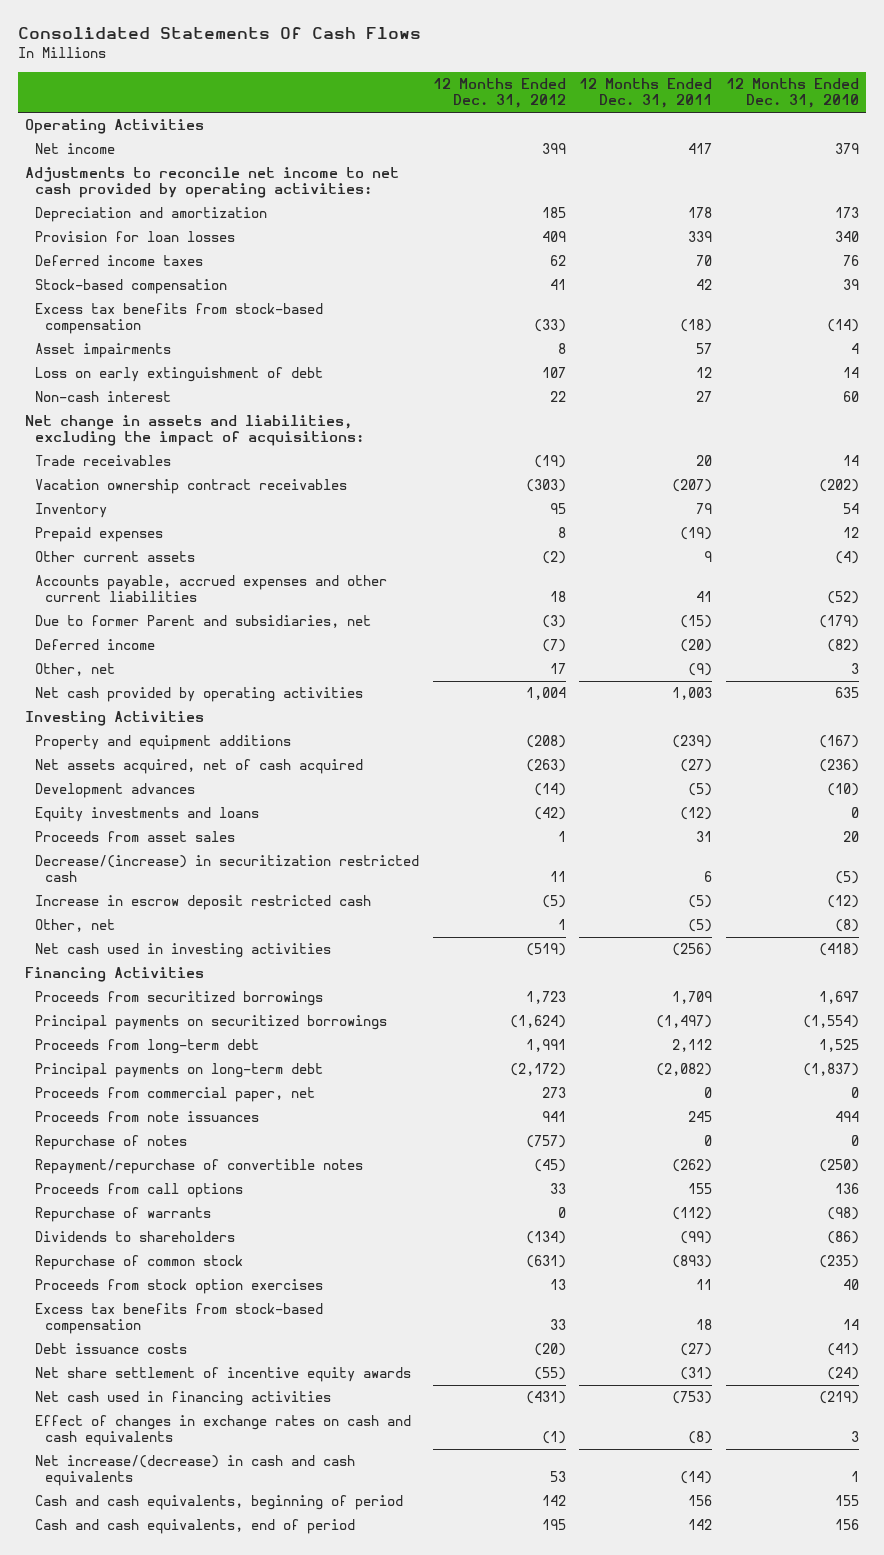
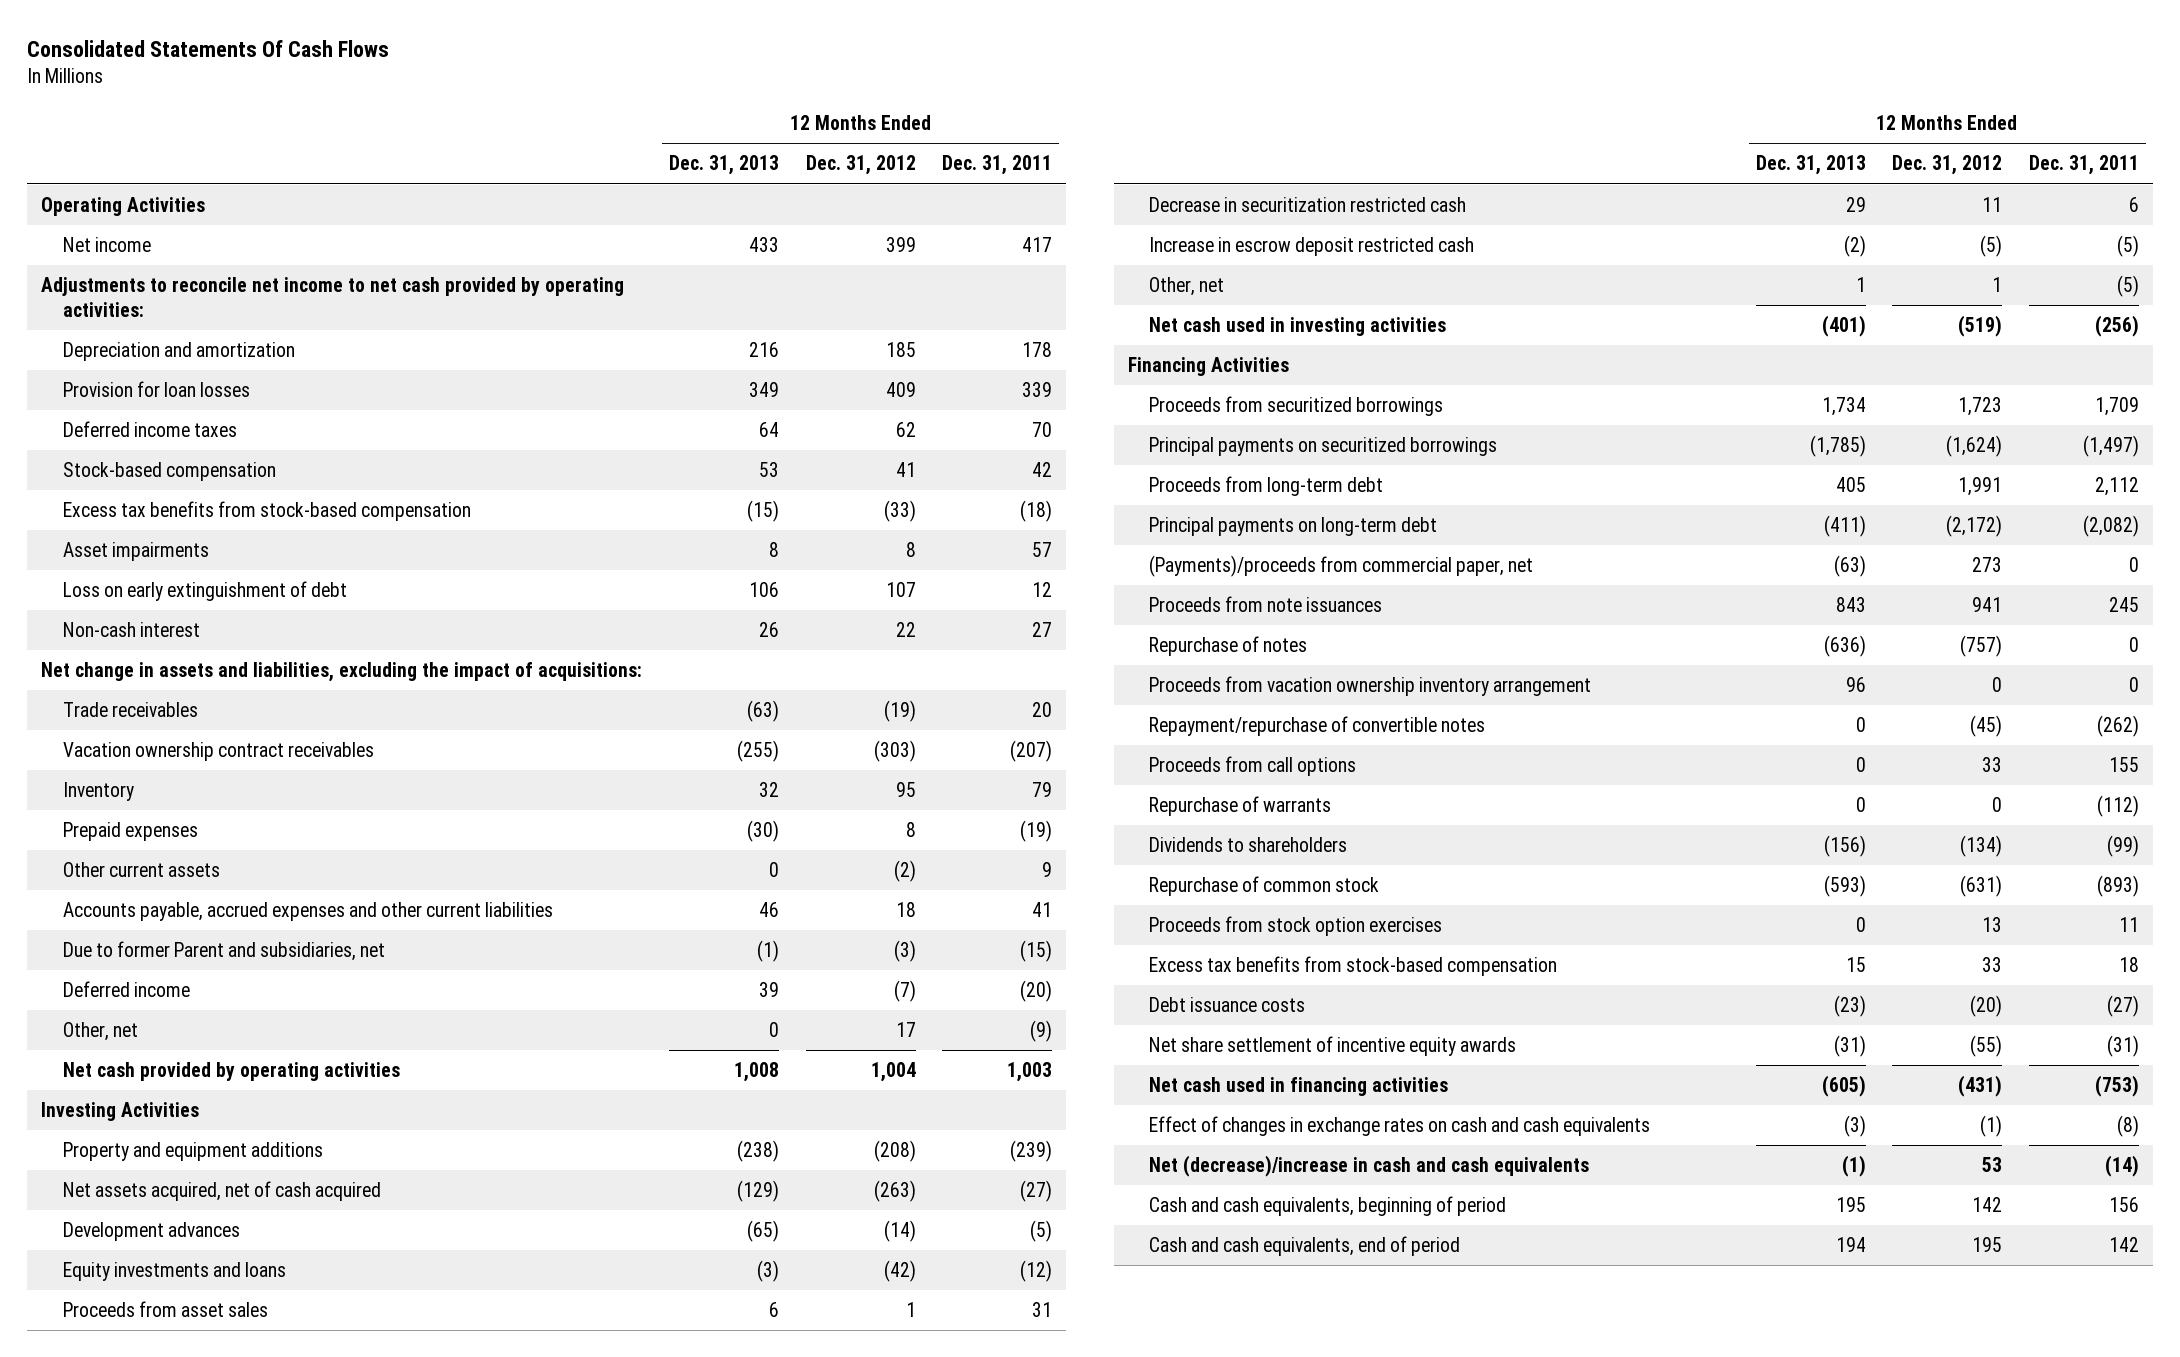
[726,78,860,109] 12 Months Ended Dec. 31, 2010 -> none
none -> [668,155,779,176] Dec. 31, 2013
[34,855,419,883] Decrease/(increase) in securitization restricted cash -> [1149,197,1467,213] Decrease in securitization restricted cash
[34,1087,315,1103] Proceeds from commercial paper, net -> [1149,555,1534,578] (Payments)/proceeds from commercial paper, net
none -> [1149,676,1592,697] Proceeds from vacation ownership inventory arrangement
[34,1455,355,1487] Net increase/(decrease) in cash and cash equivalents -> [1149,1155,1590,1178] Net (decrease)/increase in cash and cash equivalents

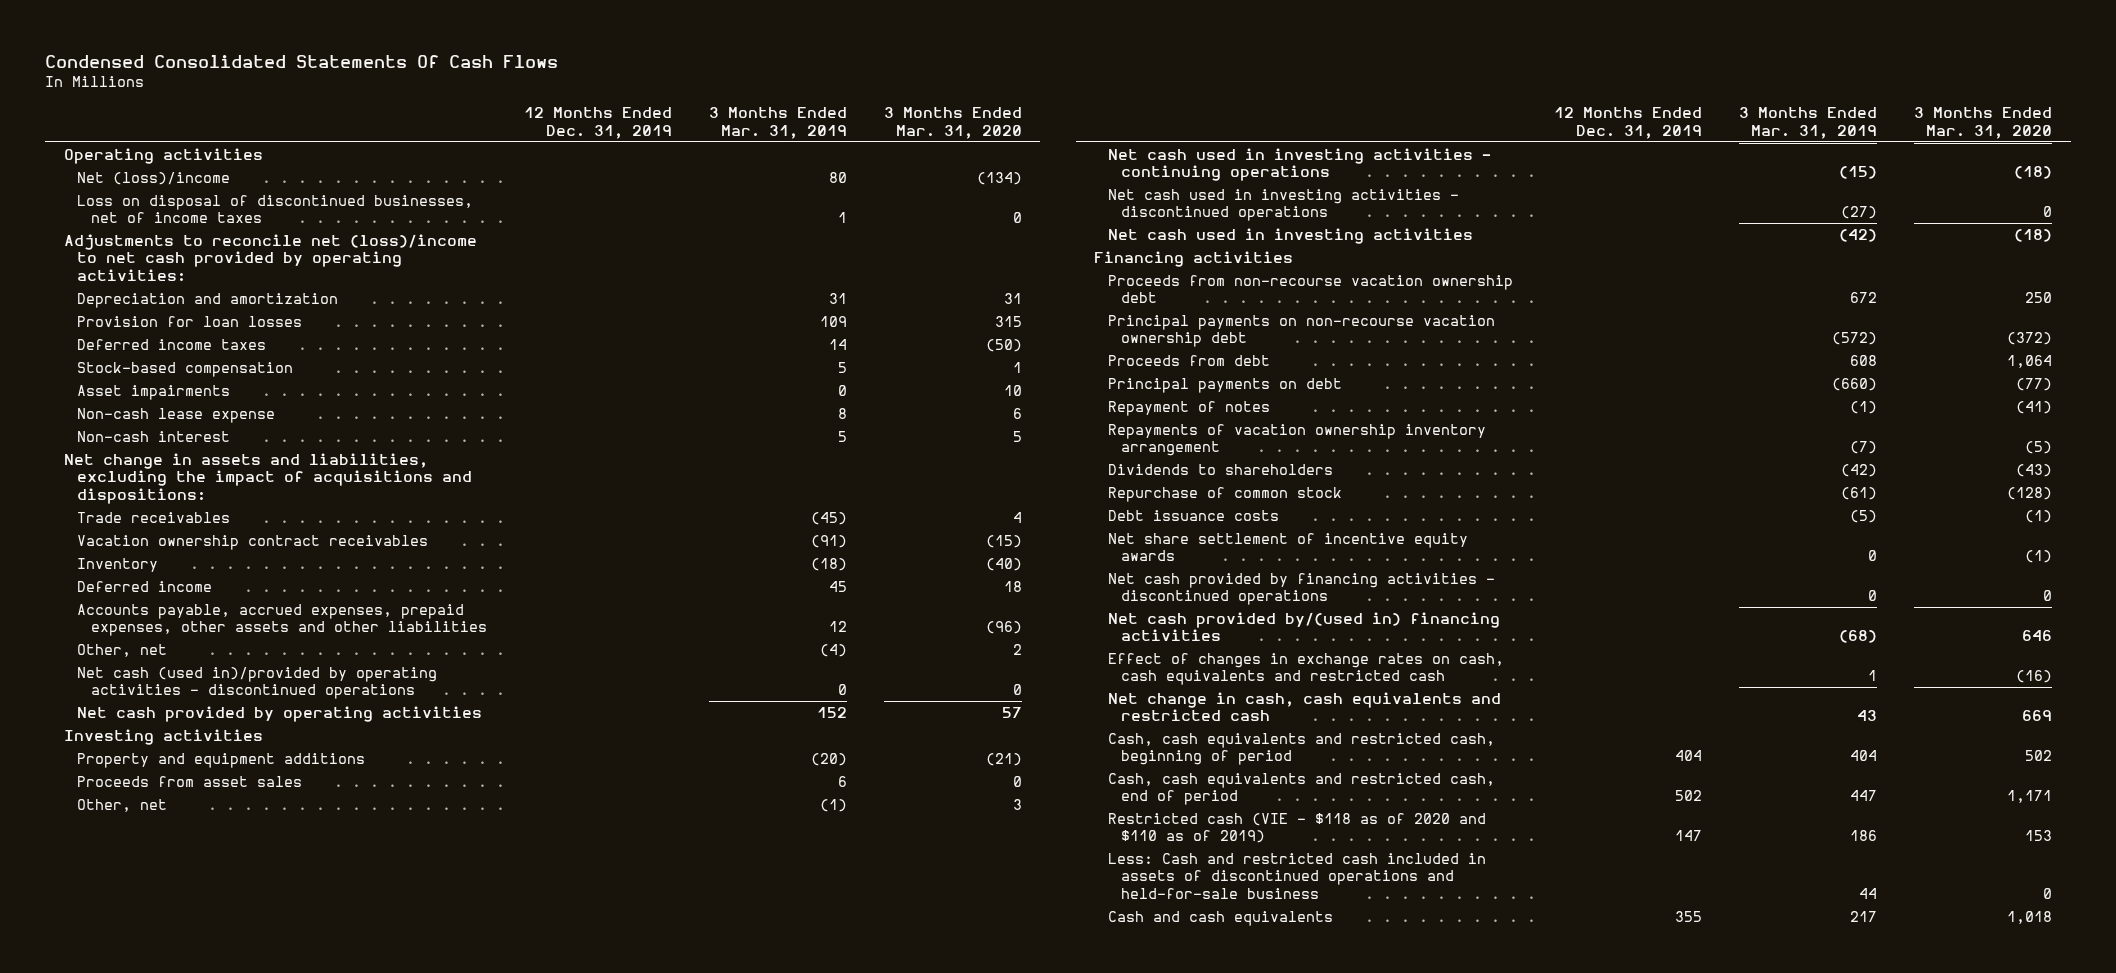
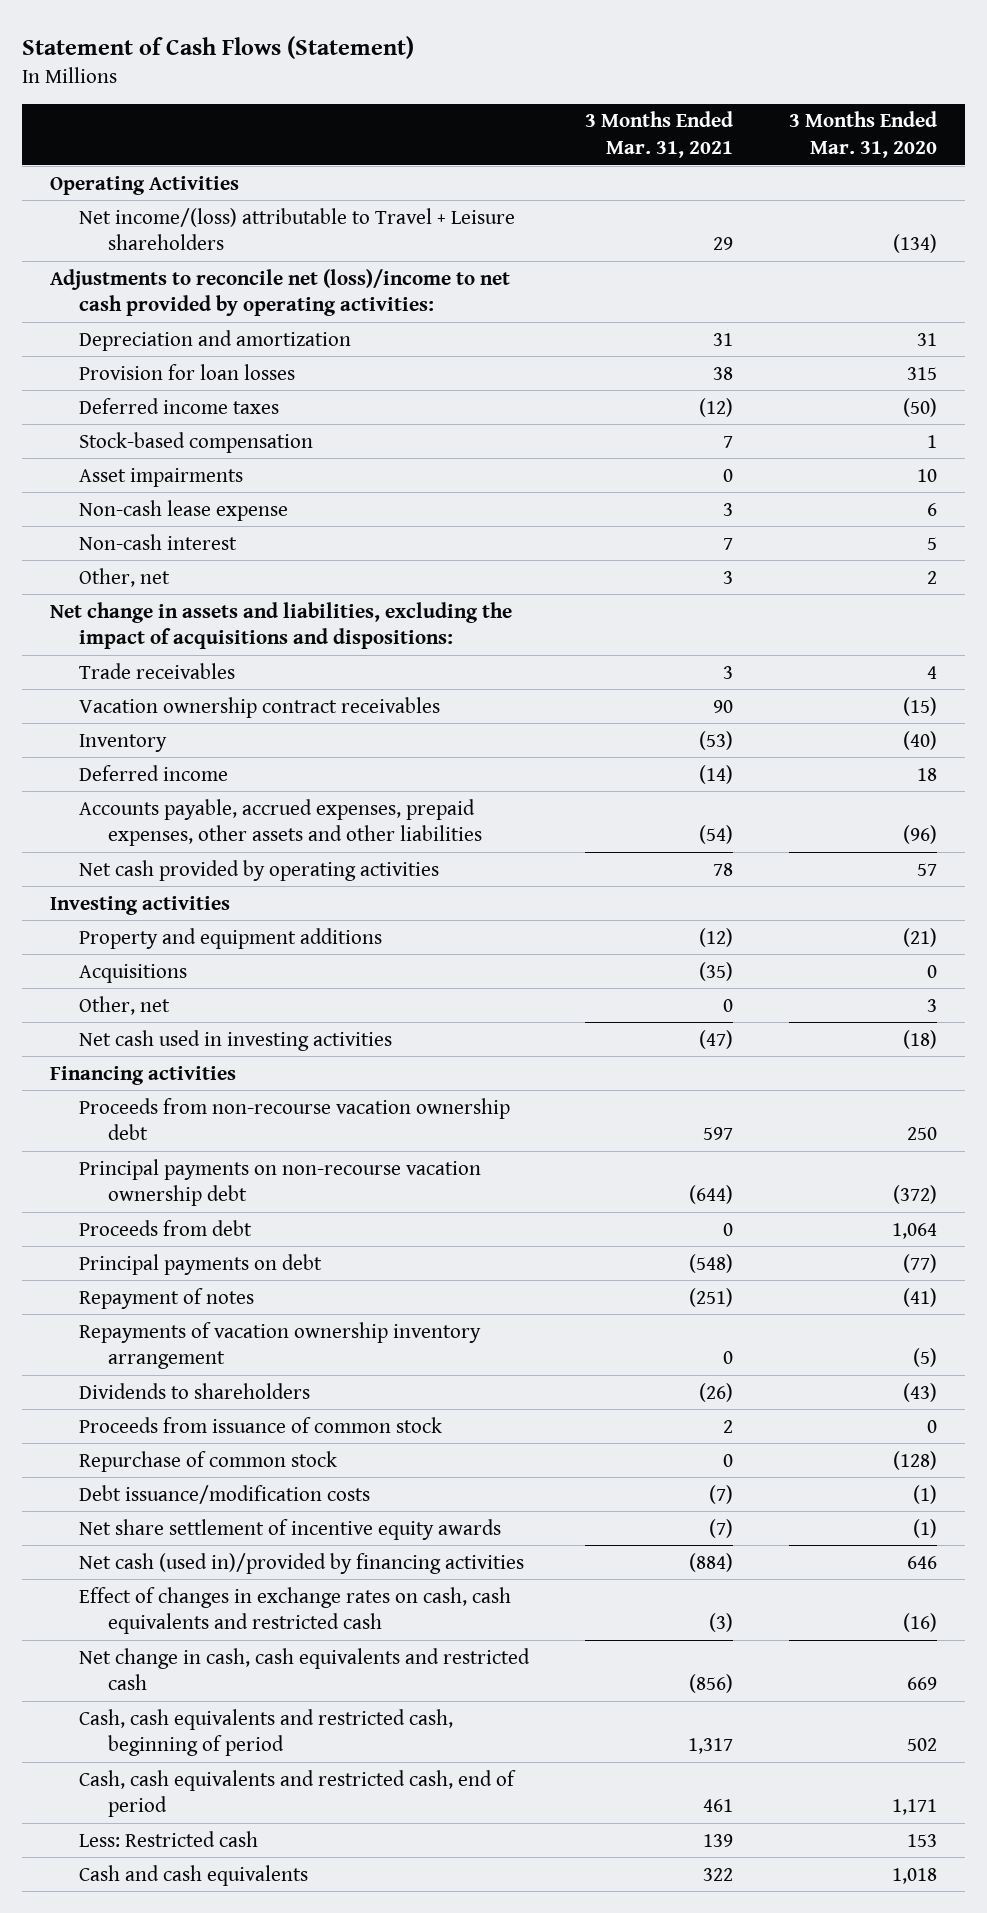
[45,54,559,68] Condensed Consolidated Statements Of Cash Flows -> [22,35,415,59] Statement of Cash Flows (Statement)
[523,107,672,139] 12 Months Ended Dec. 31, 2019 -> none
[708,107,847,139] 3 Months Ended Mar. 31, 2019 -> none
none -> [585,111,734,159] 3 Months Ended Mar. 31, 2021
[77,194,474,224] Loss on disposal of discontinued businesses, net of income taxes -> none
[63,147,263,164] Operating activities -> [49,175,239,195] Operating Activities
[77,171,231,185] Net (loss)/income -> [79,207,516,251] Net income/(loss) attributable to Travel + Leisure shareholders
[77,643,168,657] Other, net -> [79,567,171,587] Other, net
[77,666,438,700] Net cash (used in)/provided by operating activities - discontinued operations -> none
[77,775,303,787] Proceeds from asset sales -> none
none -> [79,963,188,983] Acquisitions
[1107,147,1491,182] Net cash used in investing activities - continuing operations -> none
[1107,188,1459,222] Net cash used in investing activities - discontinued operations -> none
none -> [79,1416,443,1433] Proceeds from issuance of common stock
[1107,509,1279,521] Debt issuance costs -> [79,1484,371,1504] Debt issuance/modification costs
[1107,572,1495,606] Net cash provided by financing activities - discontinued operations -> none
[1107,611,1500,642] Net cash provided by/(used in) financing activities -> [79,1552,525,1574] Net cash (used in)/provided by financing activities
[1107,852,1486,899] Less: Cash and restricted cash included in assets of discontinued operations and held-for-sale business -> none
[1107,812,1486,844] Restricted cash (VIE - $118 as of 2020 and $110 as of 2019) -> [79,1830,259,1847] Less: Restricted cash

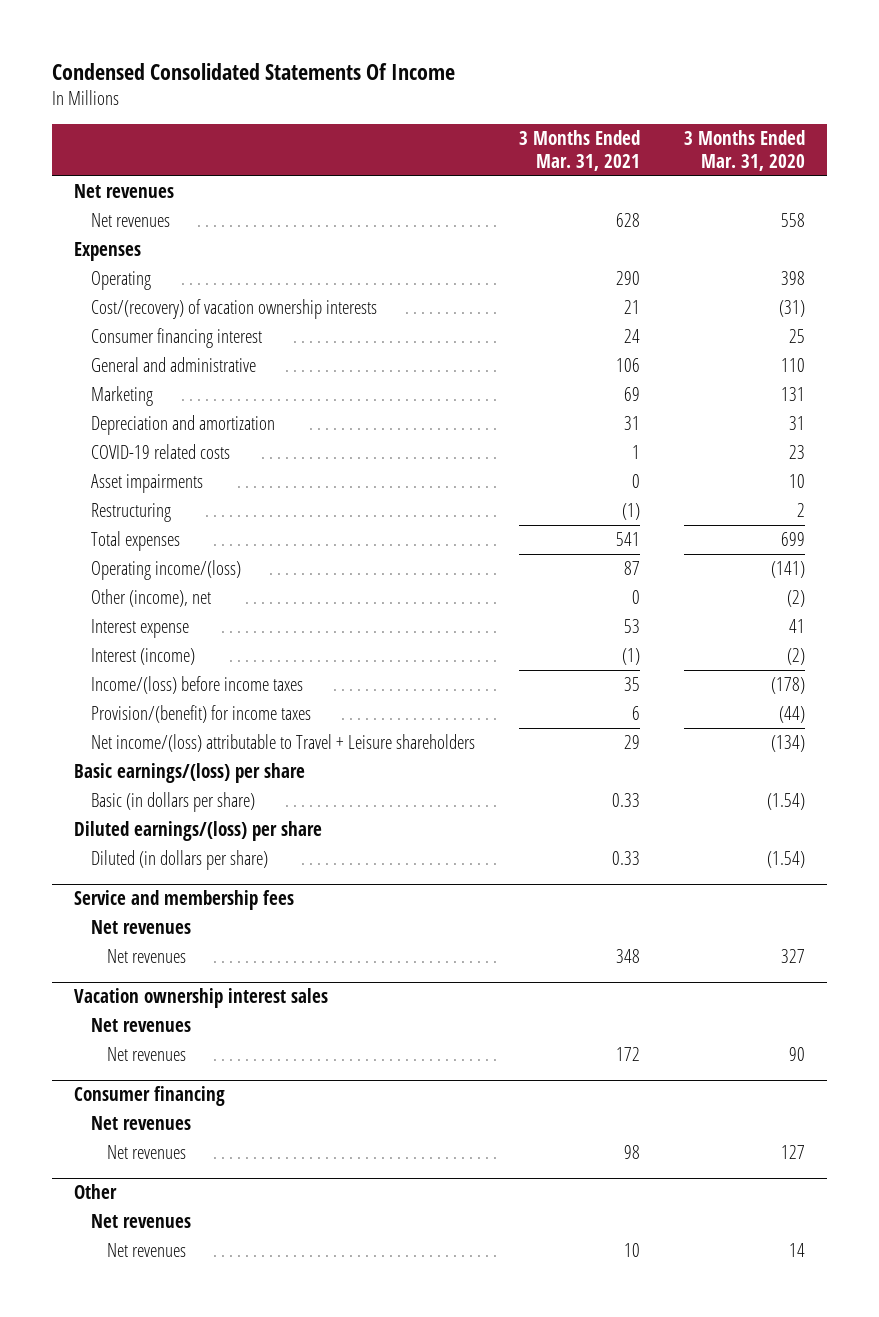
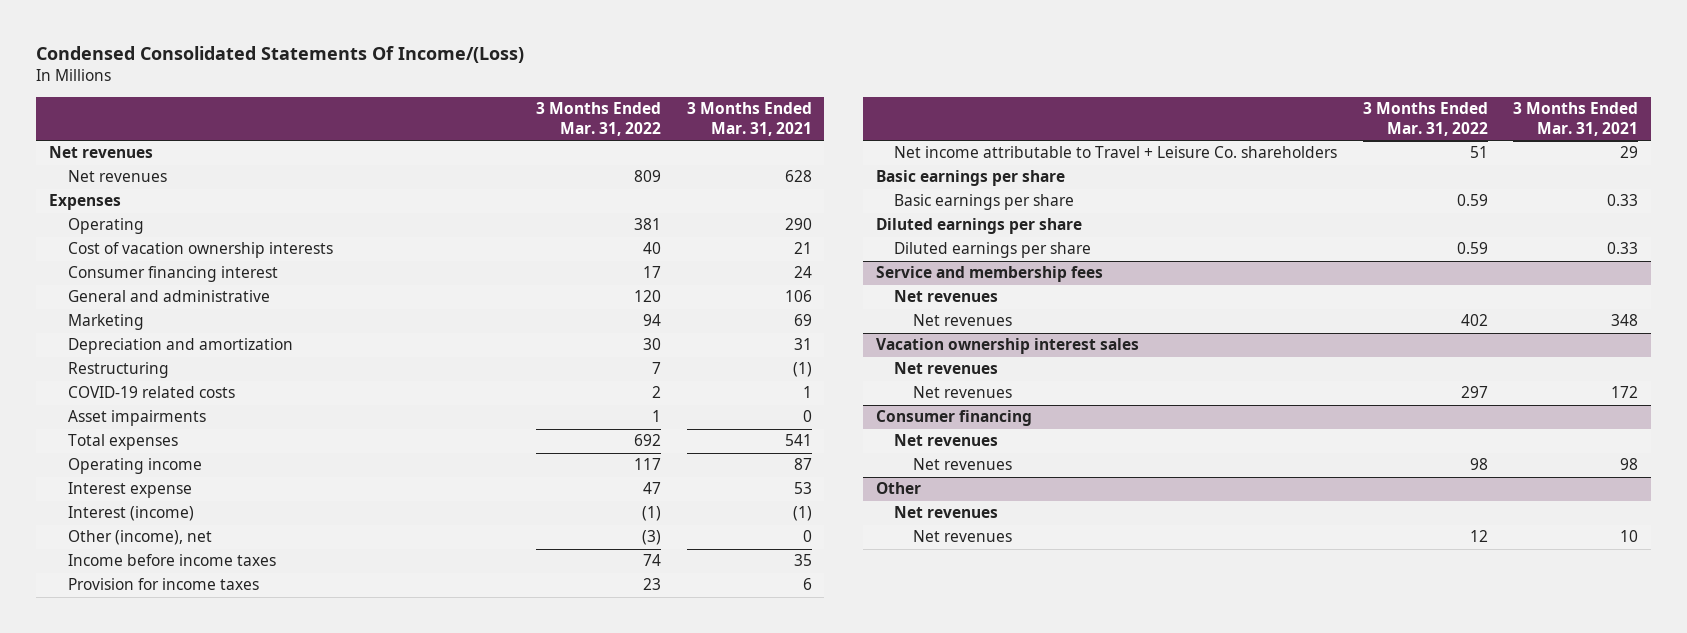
[51,63,455,81] Condensed Consolidated Statements Of Income -> [36,46,525,64] Condensed Consolidated Statements Of Income/(Loss)
[684,130,806,171] 3 Months Ended Mar. 31, 2020 -> none
none -> [536,102,662,136] 3 Months Ended Mar. 31, 2022
[90,299,377,320] Cost/(recovery) of vacation ownership interests -> [67,242,333,259] Cost of vacation ownership interests
[90,503,171,523] Restructuring -> [67,362,169,379] Restructuring
[90,560,241,581] Operating income/(loss) -> [67,458,202,475] Operating income
[90,589,211,608] Other (income), net -> [67,530,212,546] Other (income), net
[90,676,303,695] Income/(loss) before income taxes -> [67,554,276,567] Income before income taxes
[90,705,311,724] Provision/(benefit) for income taxes -> [67,578,259,591] Provision for income taxes
[90,734,475,753] Net income/(loss) attributable to Travel + Leisure shareholders -> [894,146,1338,159] Net income attributable to Travel + Leisure Co. shareholders
[73,763,305,784] Basic earnings/(loss) per share -> [875,170,1065,187] Basic earnings per share
[90,792,255,813] Basic (in dollars per share) -> [894,194,1075,211] Basic earnings per share
[73,821,322,842] Diluted earnings/(loss) per share -> [875,218,1082,235] Diluted earnings per share
[90,850,268,871] Diluted (in dollars per share) -> [894,242,1092,259] Diluted earnings per share

